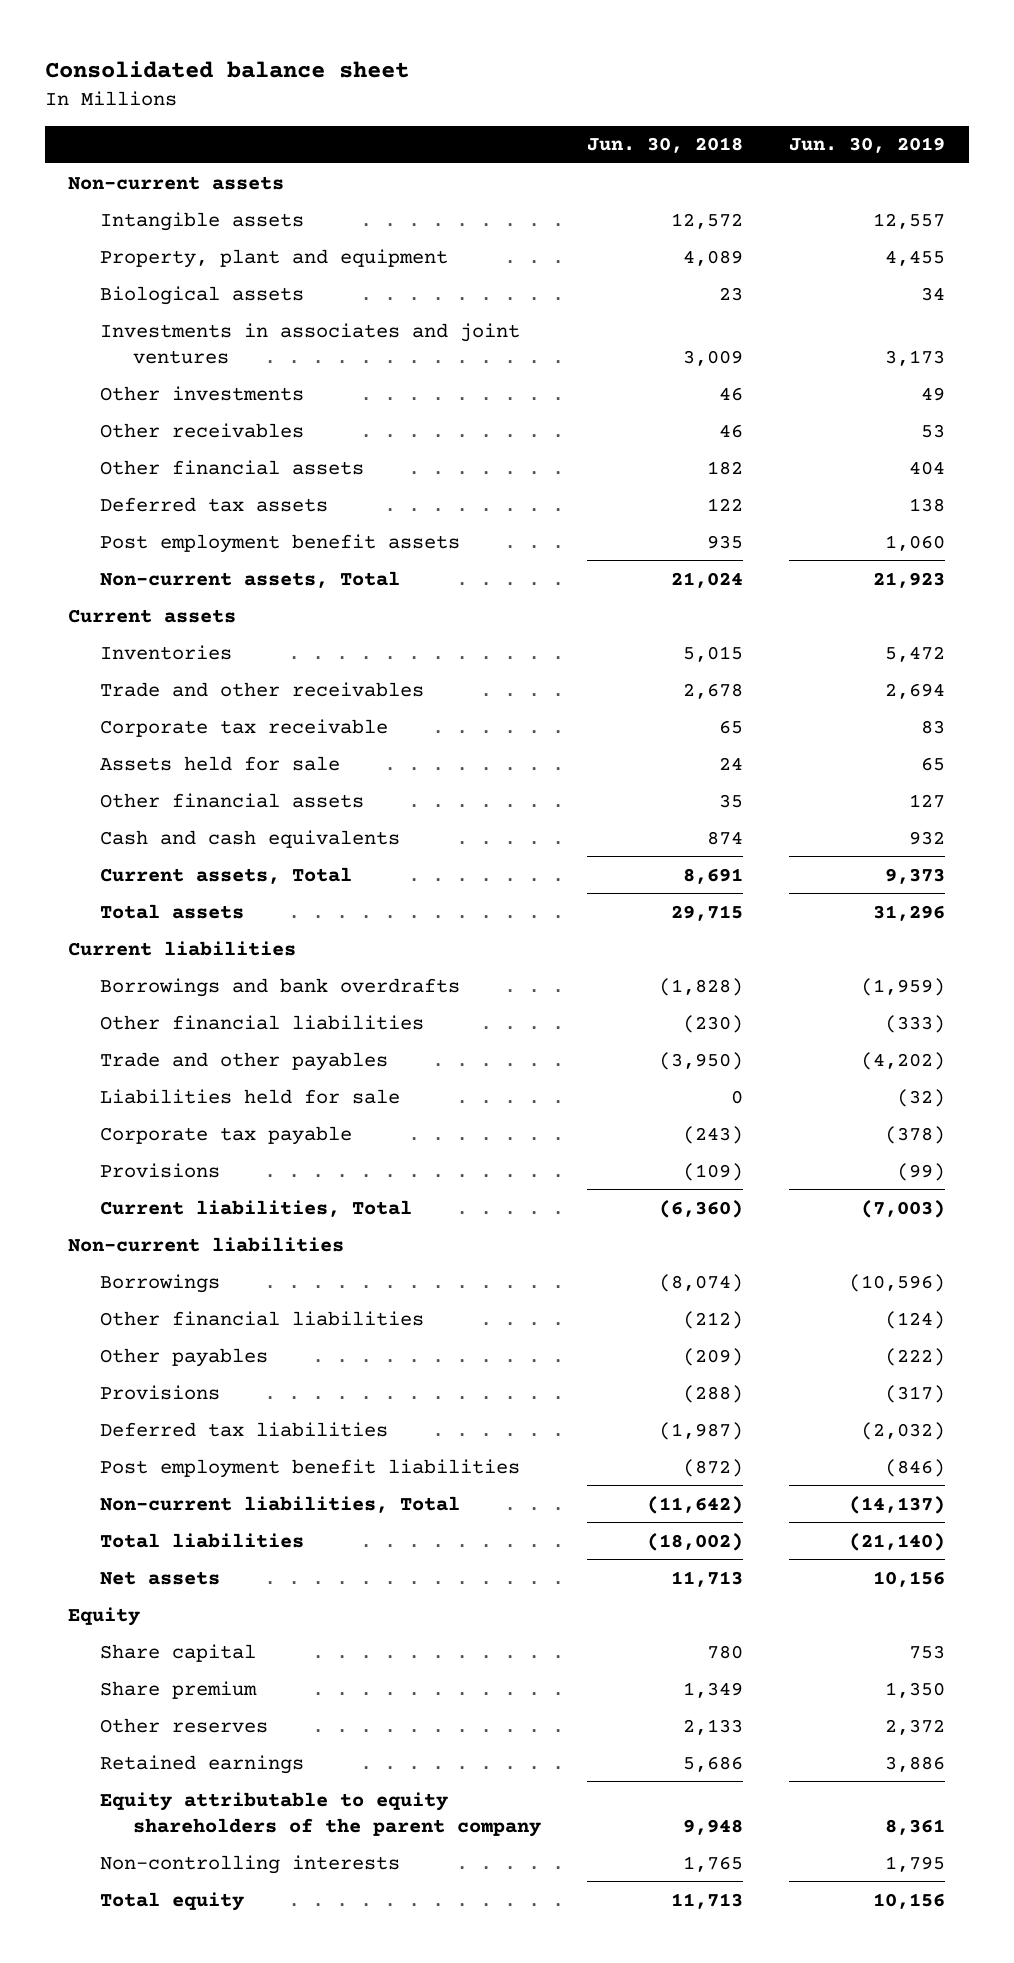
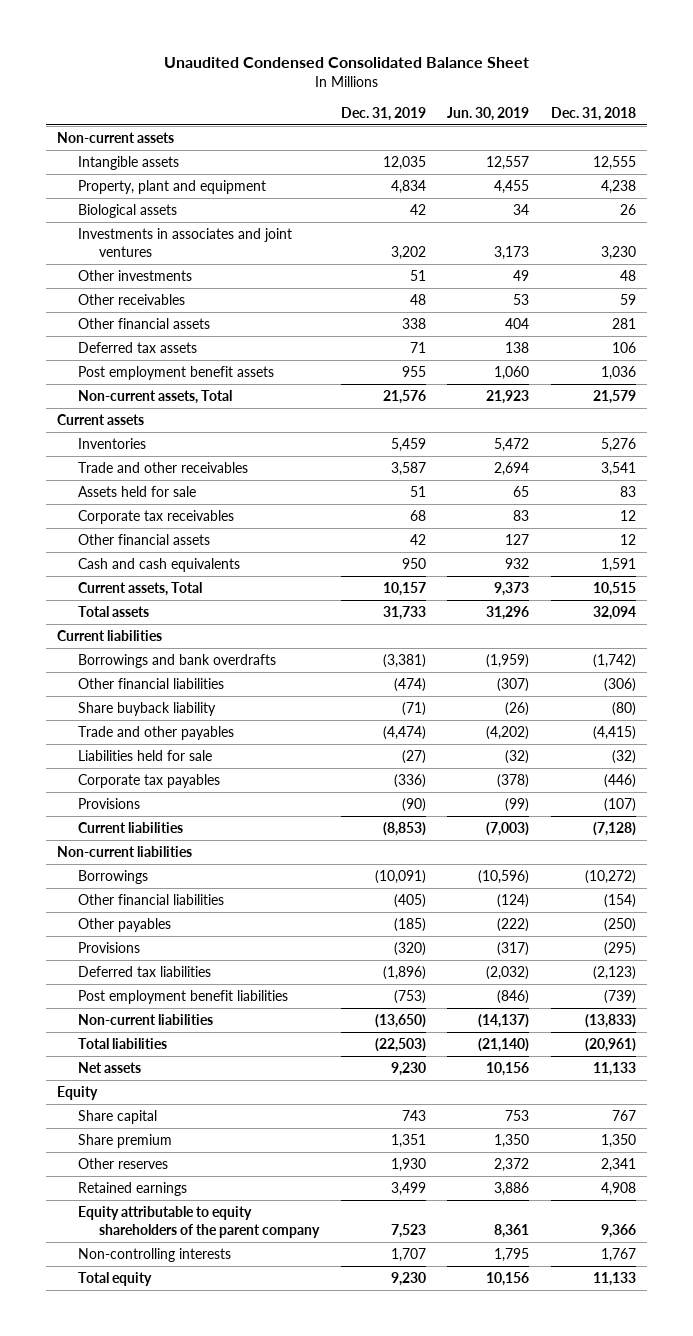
[44,61,409,79] Consolidated balance sheet -> [163,56,529,68] Unaudited Condensed Consolidated Balance Sheet
[587,137,744,154] Jun. 30, 2018 -> none
none -> [340,106,426,121] Dec. 31, 2019
none -> [551,106,637,121] Dec. 31, 2018
[100,718,389,737] Corporate tax receivable -> none
none -> [77,510,234,525] Corporate tax receivables
[885,1014,946,1033] (333) -> [497,678,530,693] (307)
none -> [77,702,216,717] Share buyback liability
[100,1125,353,1145] Corporate tax payable -> [77,774,220,789] Corporate tax payables
[100,1199,413,1217] Current liabilities, Total -> [77,822,183,834] Current liabilities
[100,1495,461,1513] Non-current liabilities, Total -> [77,1014,213,1026] Non-current liabilities

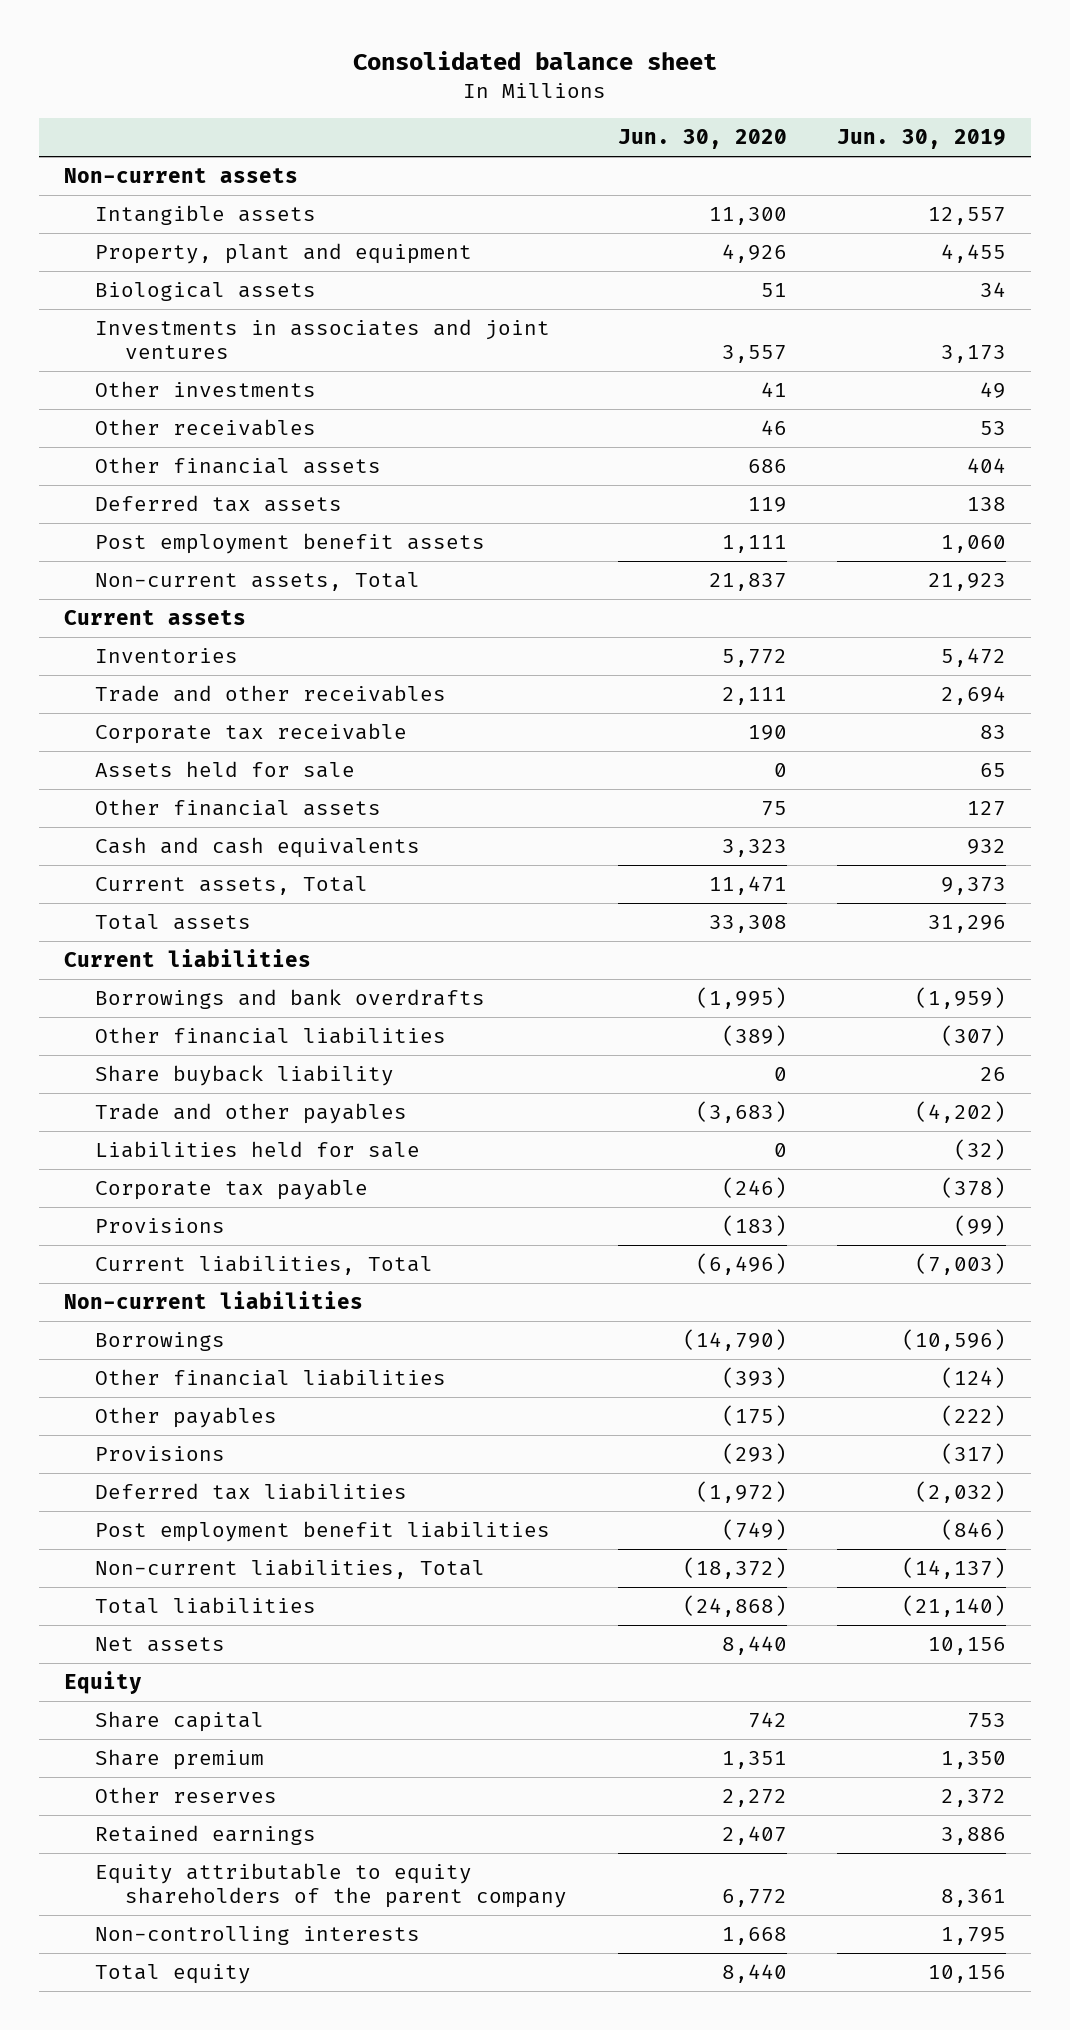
[163,56,529,68] Unaudited Condensed Consolidated Balance Sheet -> [352,51,717,71] Consolidated balance sheet
[340,106,426,121] Dec. 31, 2019 -> none
[551,106,637,121] Dec. 31, 2018 -> none
none -> [617,129,787,150] Jun. 30, 2020
none -> [94,723,407,745] Corporate tax receivable
[77,510,234,525] Corporate tax receivables -> none
[505,702,530,717] (26) -> [980,1067,1007,1082] 26
[77,774,220,789] Corporate tax payables -> [94,1179,368,1201] Corporate tax payable
[77,822,183,834] Current liabilities -> [94,1255,433,1276] Current liabilities, Total
[77,1014,213,1026] Non-current liabilities -> [94,1559,485,1580] Non-current liabilities, Total

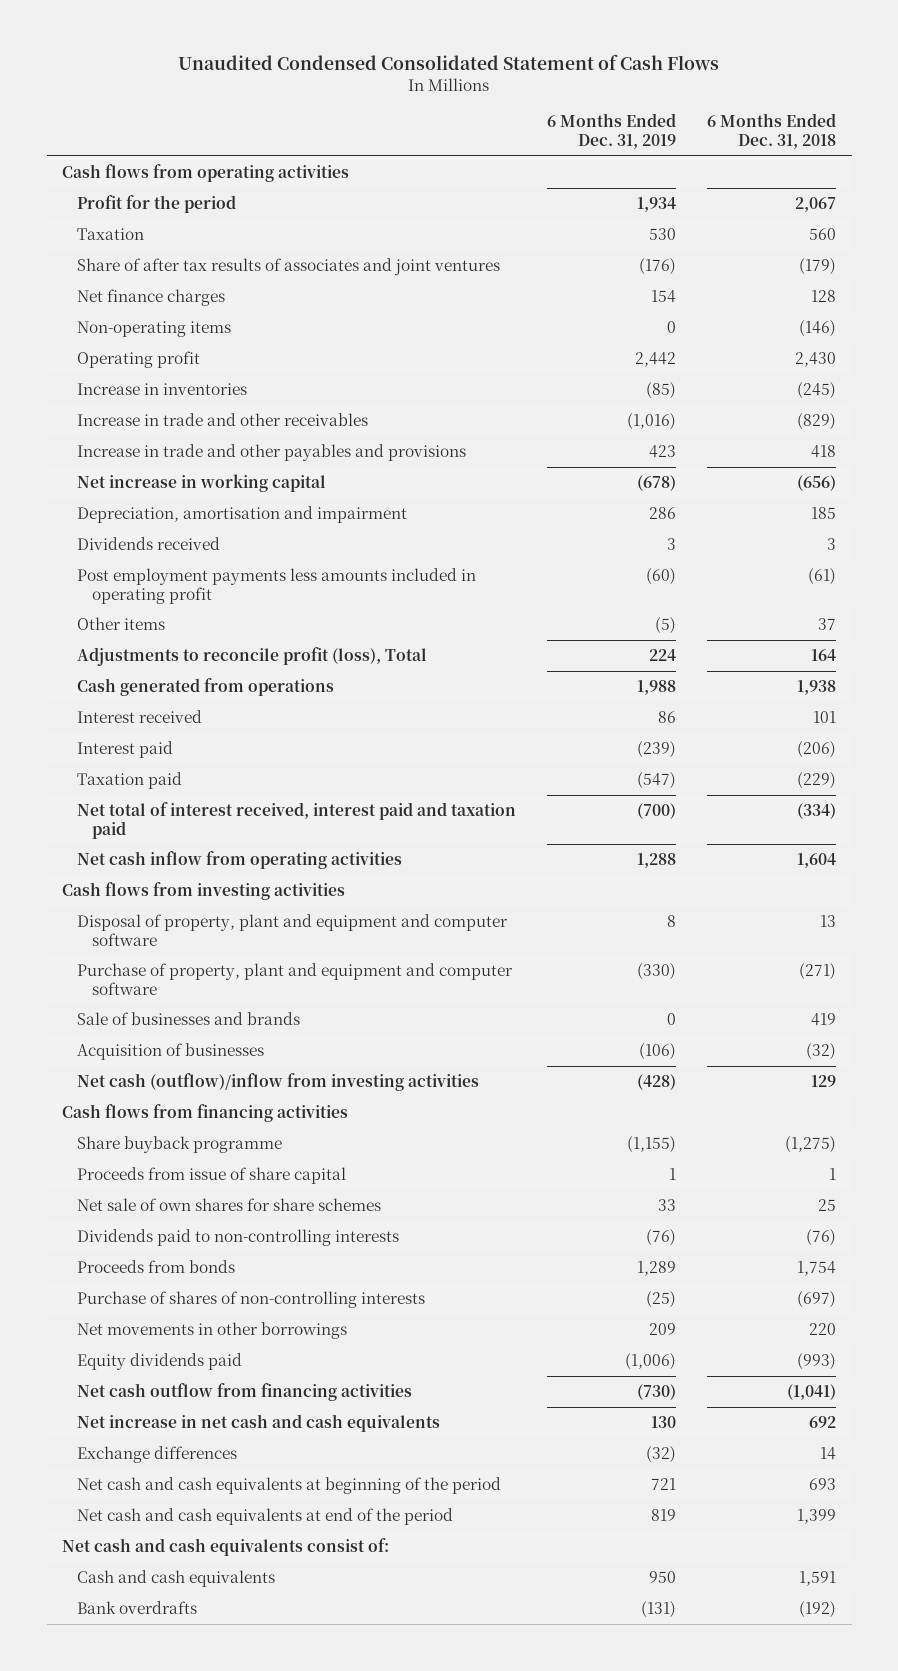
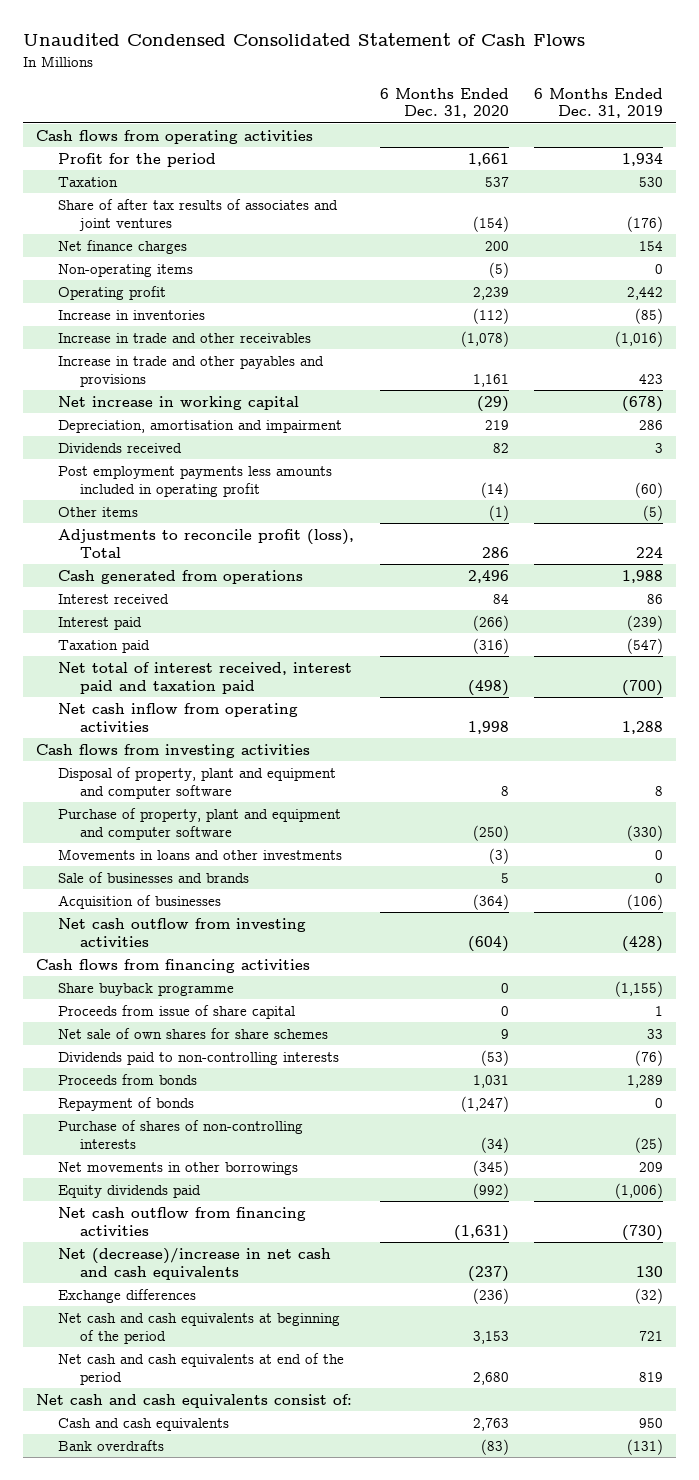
[707,113,837,149] 6 Months Ended Dec. 31, 2018 -> none
none -> [379,87,509,119] 6 Months Ended Dec. 31, 2020
none -> [57,848,342,860] Movements in loans and other investments
[77,1072,480,1091] Net cash (outflow)/inflow from investing activities -> [57,917,306,947] Net cash outflow from investing activities
none -> [57,1096,194,1111] Repayment of bonds
[77,1413,441,1432] Net increase in net cash and cash equivalents -> [57,1247,331,1280] Net (decrease)/increase in net cash and cash equivalents

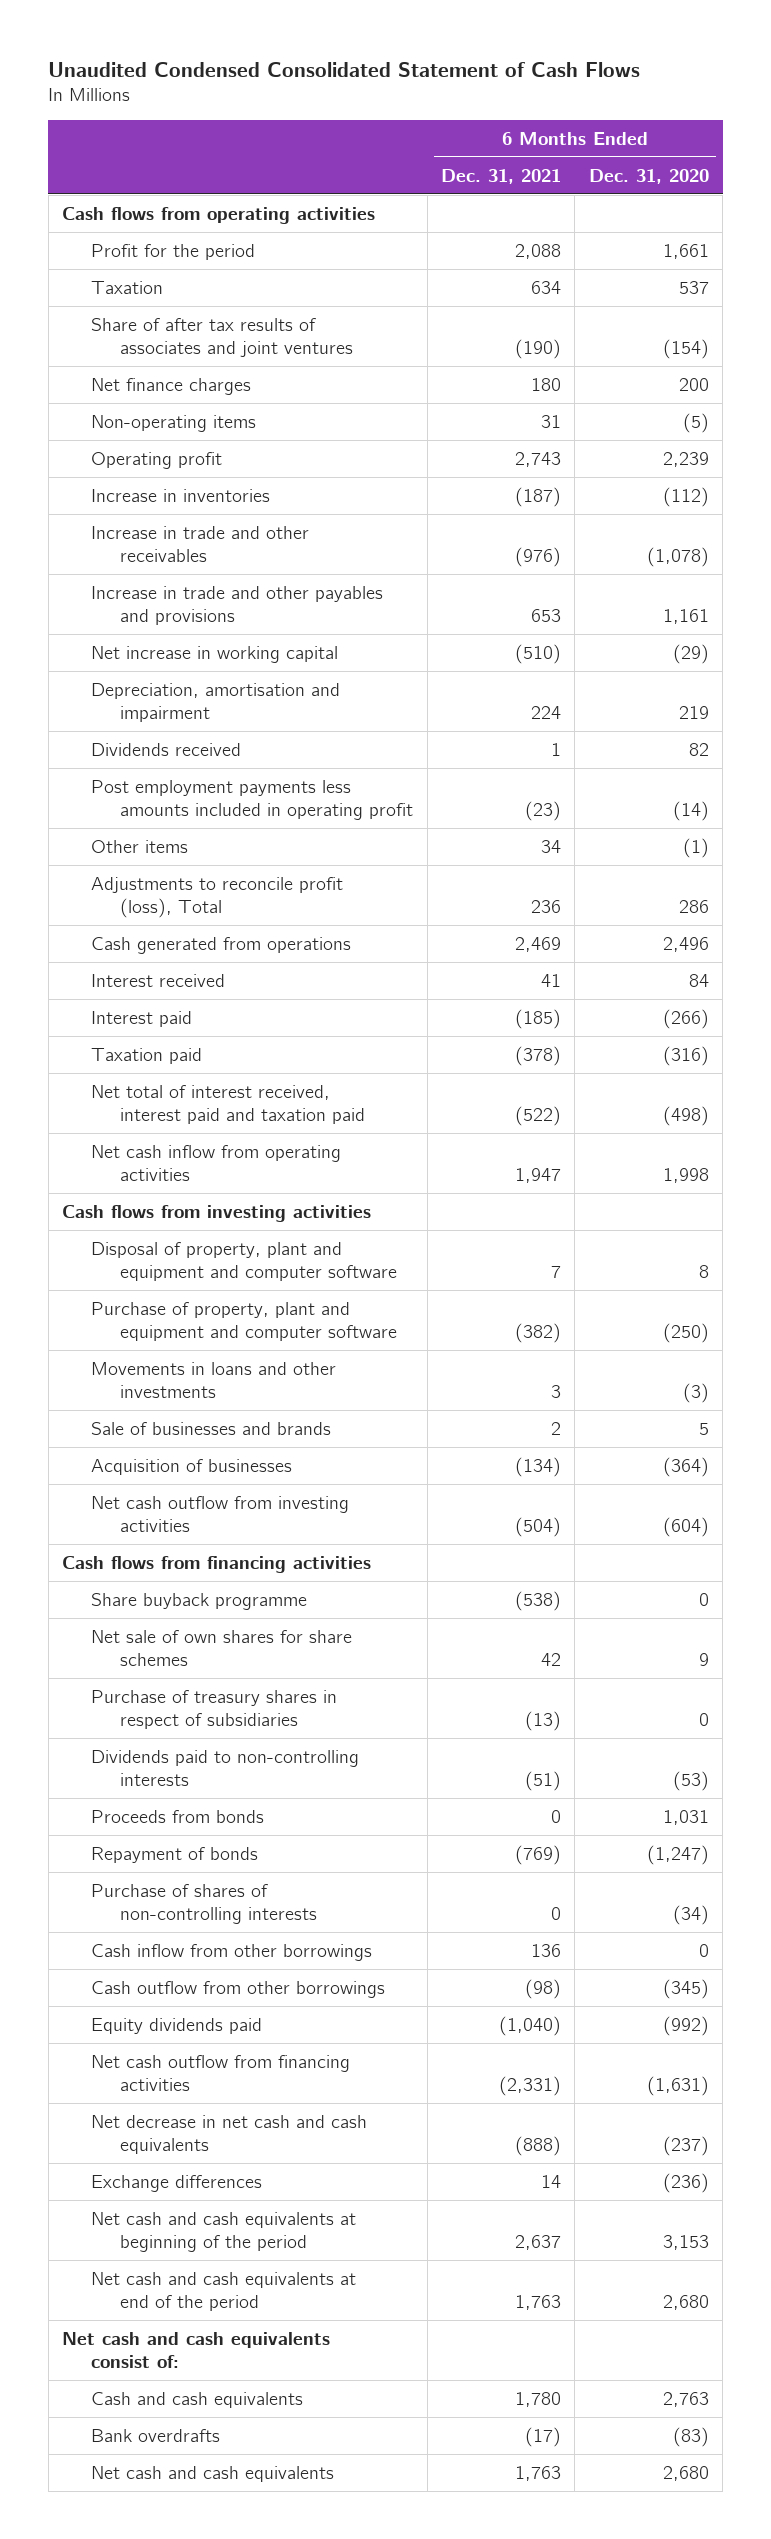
[534,87,664,119] 6 Months Ended Dec. 31, 2019 -> none
none -> [441,168,562,184] Dec. 31, 2021
[57,1004,295,1019] Proceeds from issue of share capital -> none
none -> [91,1689,338,1730] Purchase of treasury shares in respect of subsidiaries
none -> [91,1943,373,1961] Cash inflow from other borrowings
[57,1161,298,1175] Net movements in other borrowings -> [91,1980,386,1998] Cash outflow from other borrowings
[57,1247,331,1280] Net (decrease)/increase in net cash and cash equivalents -> [91,2114,368,2155] Net decrease in net cash and cash equivalents
none -> [91,2465,335,2482] Net cash and cash equivalents

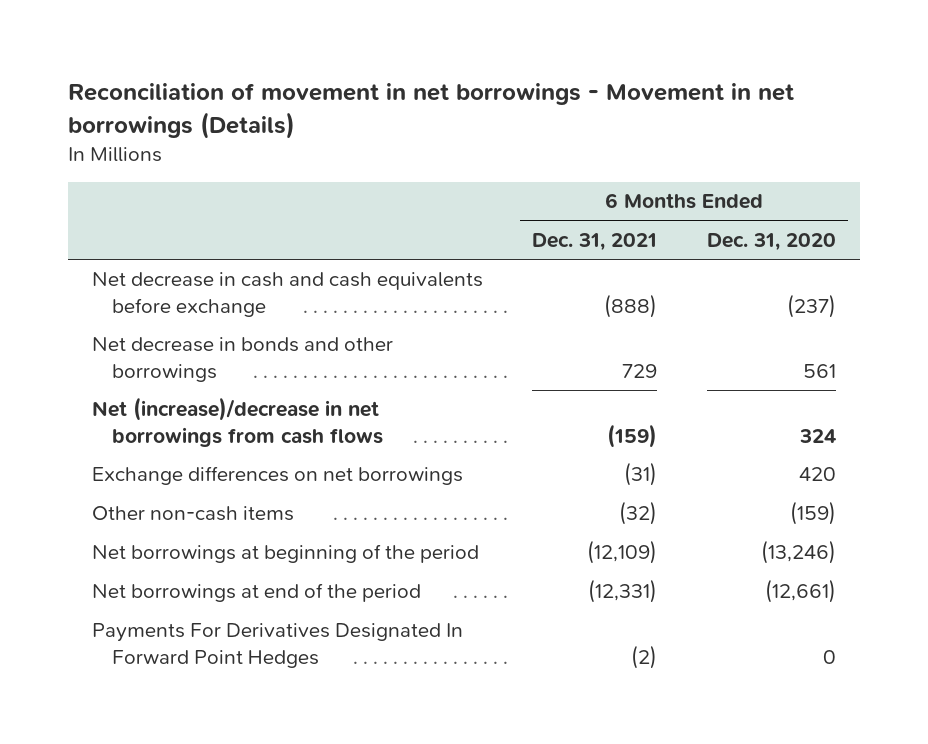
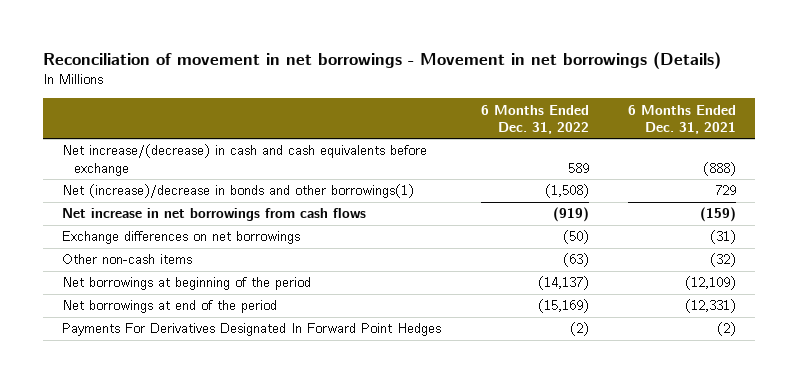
[706,232,836,251] Dec. 31, 2020 -> none
none -> [480,104,589,134] 6 Months Ended Dec. 31, 2022
[92,272,484,318] Net decrease in cash and cash equivalents before exchange -> [62,144,428,176] Net increase/(decrease) in cash and cash equivalents before exchange
[92,337,394,383] Net decrease in bonds and other borrowings -> [62,184,415,199] Net (increase)/decrease in bonds and other borrowings(1)
[92,397,383,448] Net (increase)/decrease in net borrowings from cash flows -> [62,208,367,222] Net increase in net borrowings from cash flows

